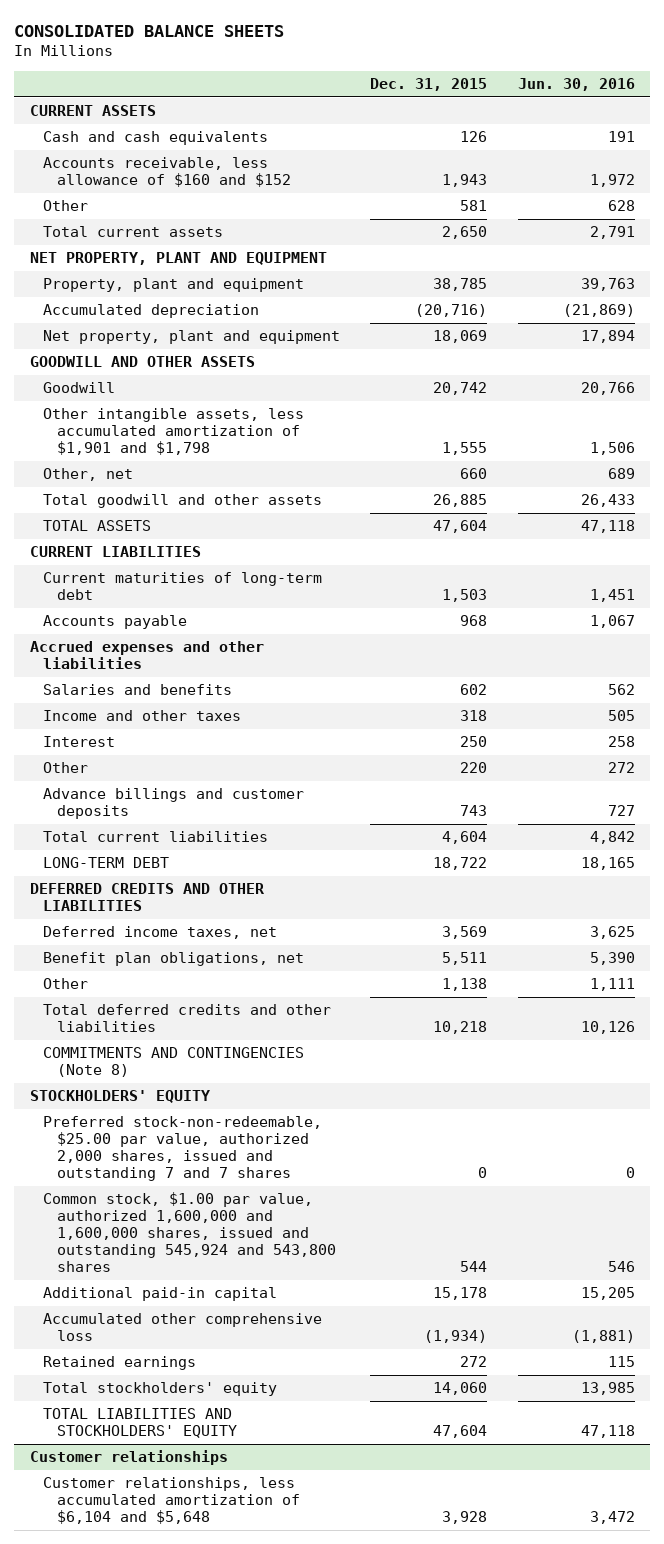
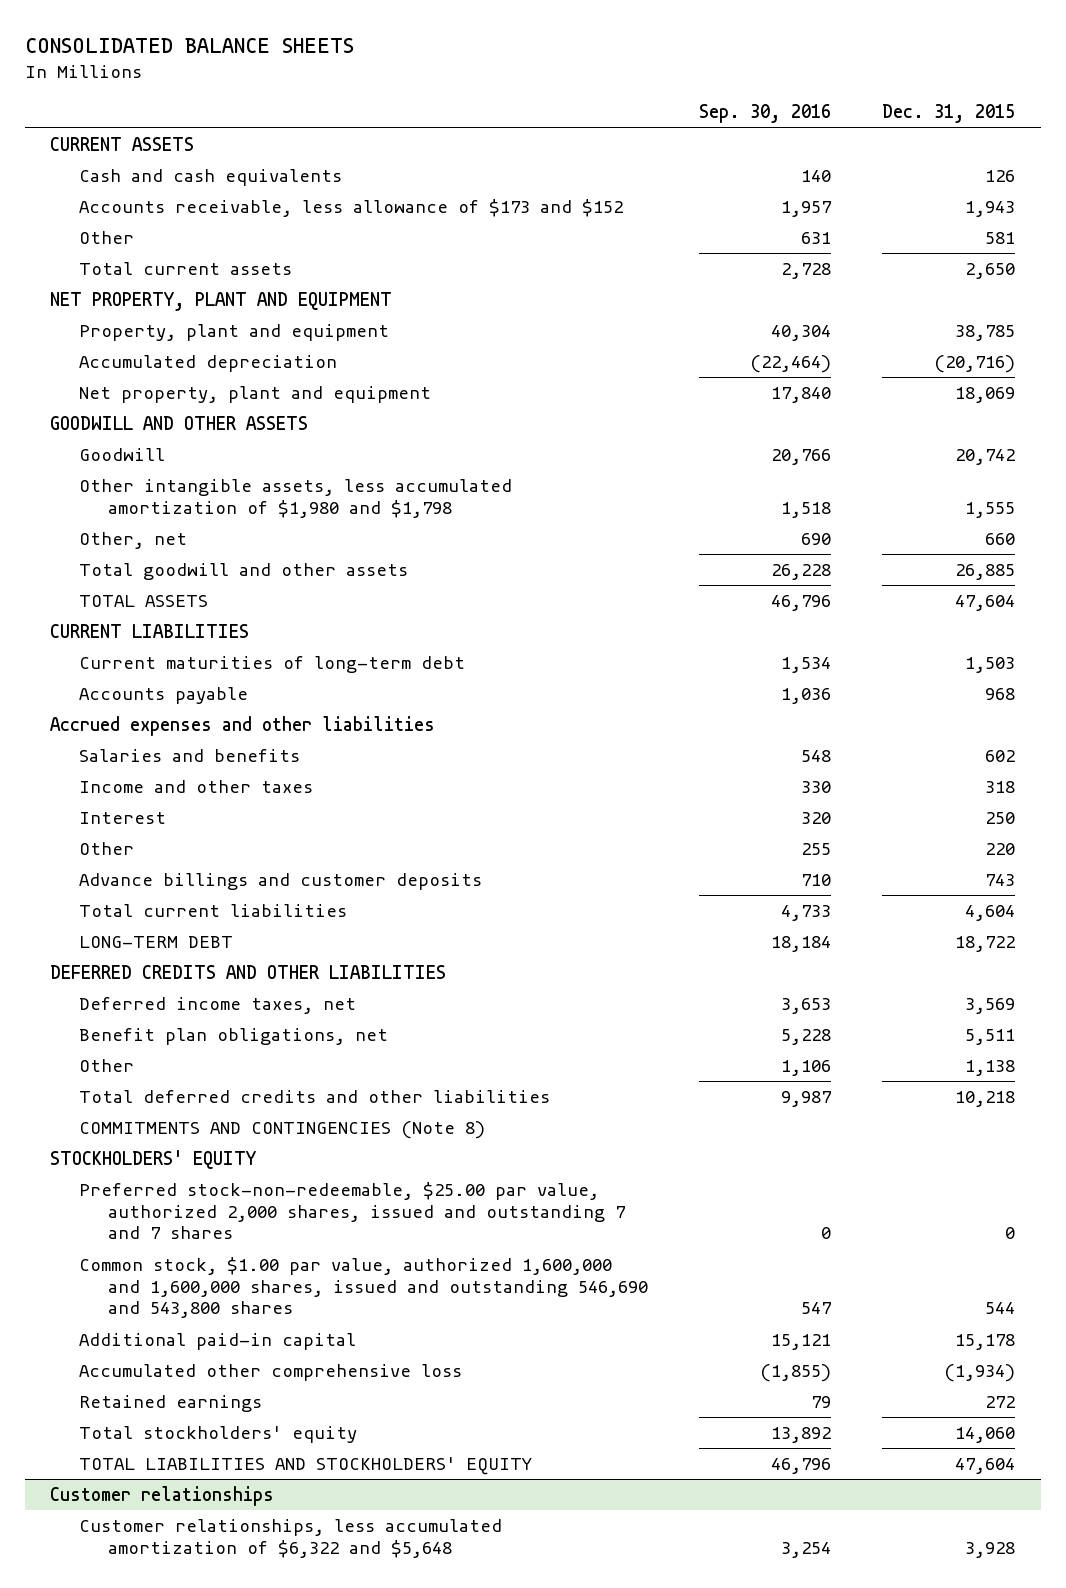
[517,78,635,92] Jun. 30, 2016 -> none
none -> [699,104,832,124] Sep. 30, 2016
[43,157,291,188] Accounts receivable, less allowance of $160 and $152 -> [79,198,624,217] Accounts receivable, less allowance of $173 and $152
[43,408,305,456] Other intangible assets, less accumulated amortization of $1,901 and $1,798 -> [79,478,513,518] Other intangible assets, less accumulated amortization of $1,980 and $1,798
[43,1192,336,1273] Common stock, $1.00 par value, authorized 1,600,000 and 1,600,000 shares, issued and outstanding 545,924 and 543,800 shares -> [79,1256,649,1319] Common stock, $1.00 par value, authorized 1,600,000 and 1,600,000 shares, issued and outstanding 546,690 and 543,800 shares
[43,1477,300,1525] Customer relationships, less accumulated amortization of $6,104 and $5,648 -> [79,1518,503,1558] Customer relationships, less accumulated amortization of $6,322 and $5,648

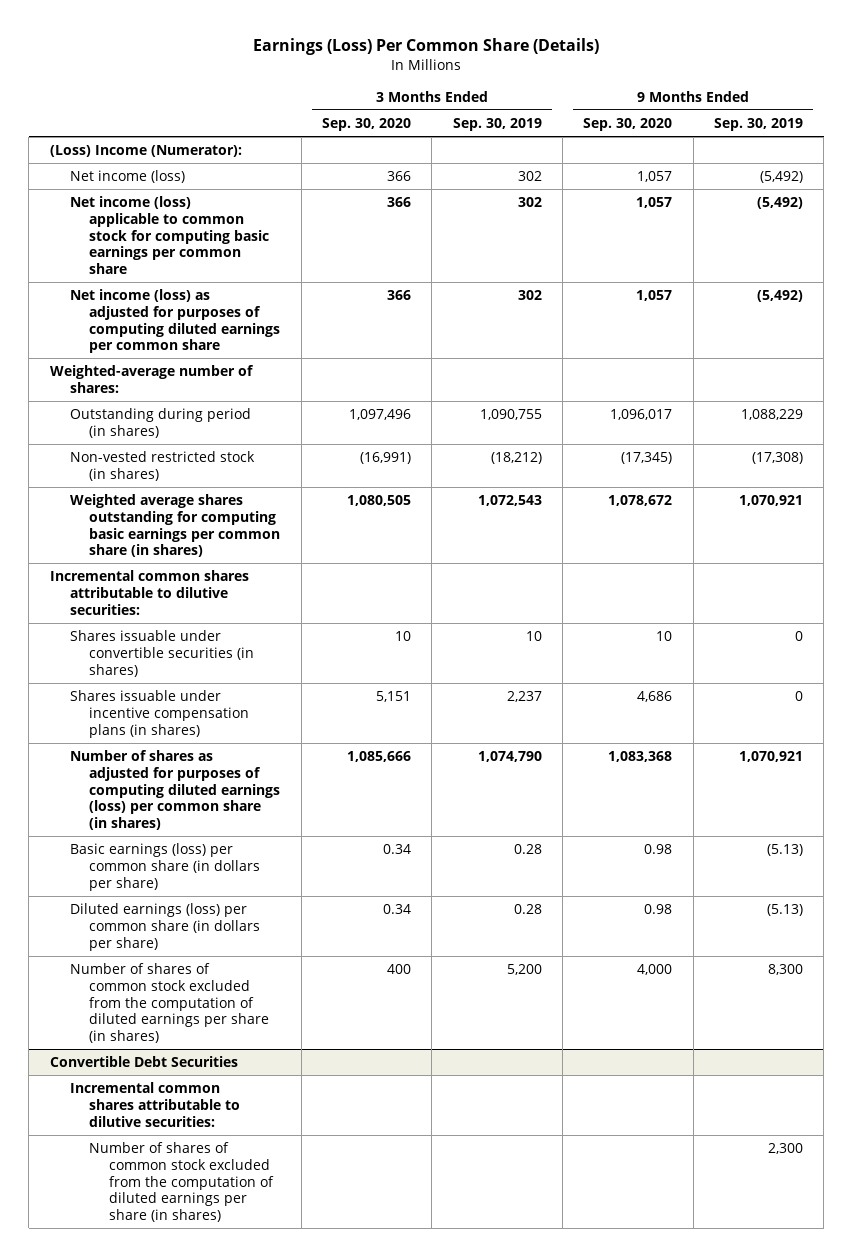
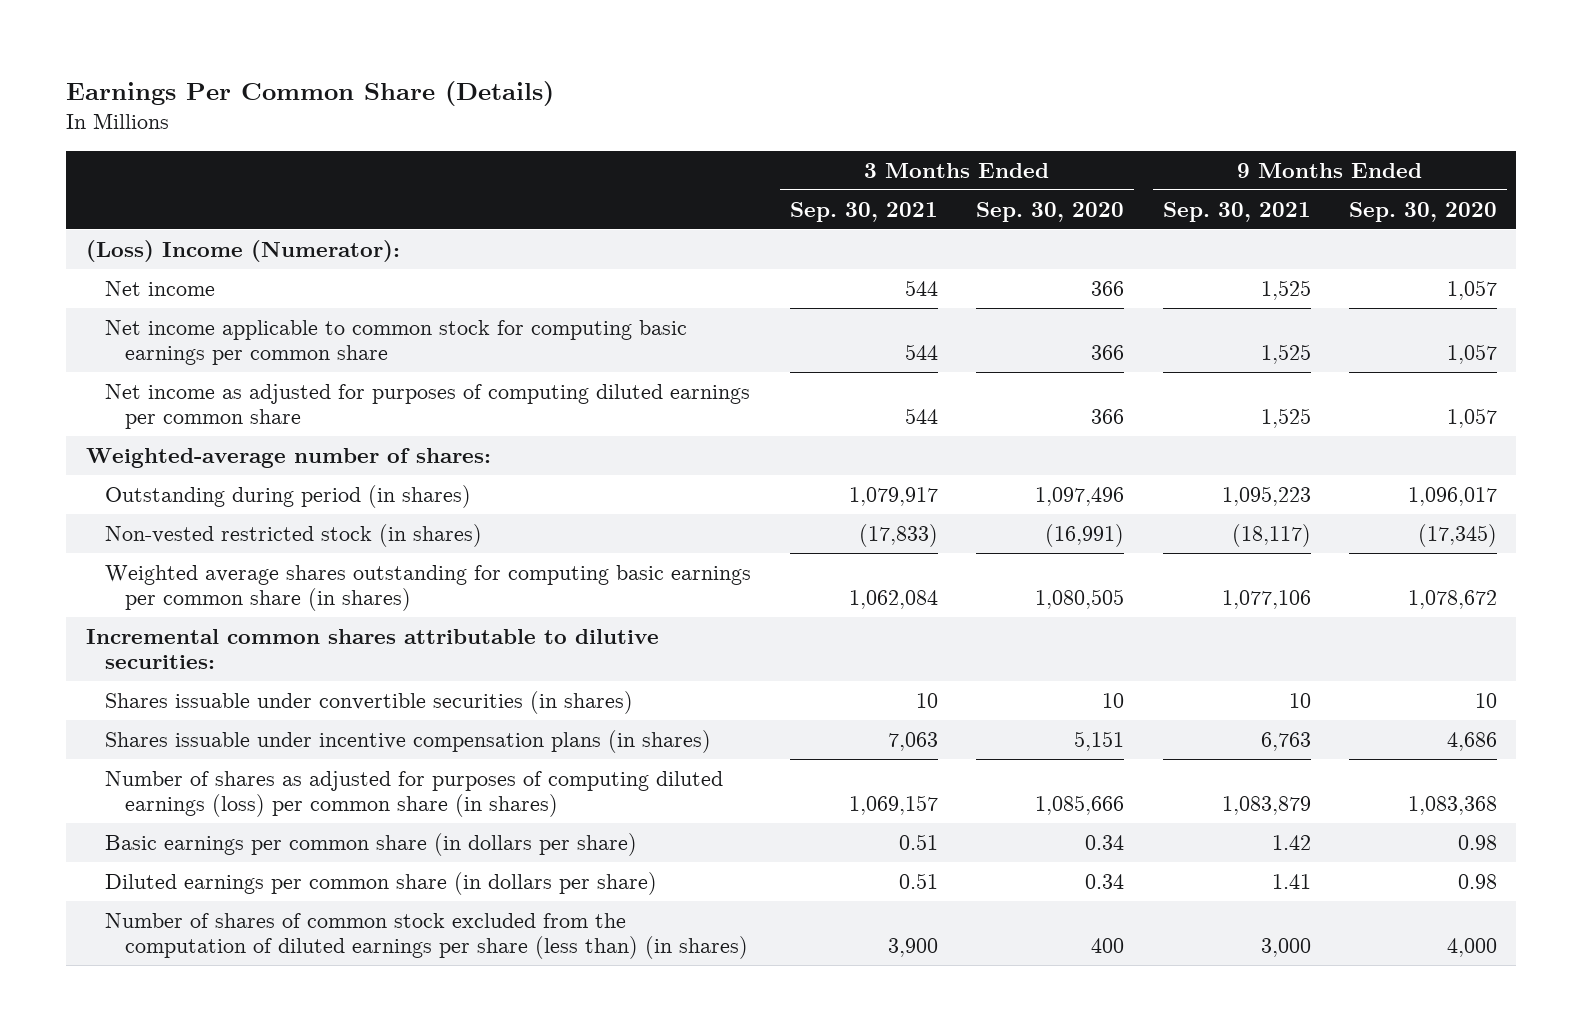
[253,37,600,55] Earnings (Loss) Per Common Share (Details) -> [66,81,555,107] Earnings Per Common Share (Details)
[452,117,542,131] Sep. 30, 2019 -> none
[714,117,804,131] Sep. 30, 2019 -> none
none -> [789,201,938,222] Sep. 30, 2021
none -> [1162,201,1311,222] Sep. 30, 2021
[69,170,185,184] Net income (loss) -> [105,280,216,296] Net income
[69,196,270,275] Net income (loss) applicable to common stock for computing basic earnings per common share -> [105,319,688,366] Net income applicable to common stock for computing basic earnings per common share
[69,289,281,354] Net income (loss) as adjusted for purposes of computing diluted earnings per common share -> [105,383,751,430] Net income as adjusted for purposes of computing diluted earnings per common share
[49,1056,238,1068] Convertible Debt Securities -> none
[69,1082,241,1127] Incremental common shares attributable to dilutive securities: -> none
[89,1142,275,1223] Number of shares of common stock excluded from the computation of diluted earnings per share (in shares) -> none
[69,843,261,891] Basic earnings (loss) per common share (in dollars per share) -> [105,832,638,856] Basic earnings per common share (in dollars per share)
[69,903,261,951] Diluted earnings (loss) per common share (in dollars per share) -> [105,871,658,895] Diluted earnings per common share (in dollars per share)
[69,963,270,1044] Number of shares of common stock excluded from the computation of diluted earnings per share (in shares) -> [105,912,748,960] Number of shares of common stock excluded from the computation of diluted earnings per share (less than) (in shares)

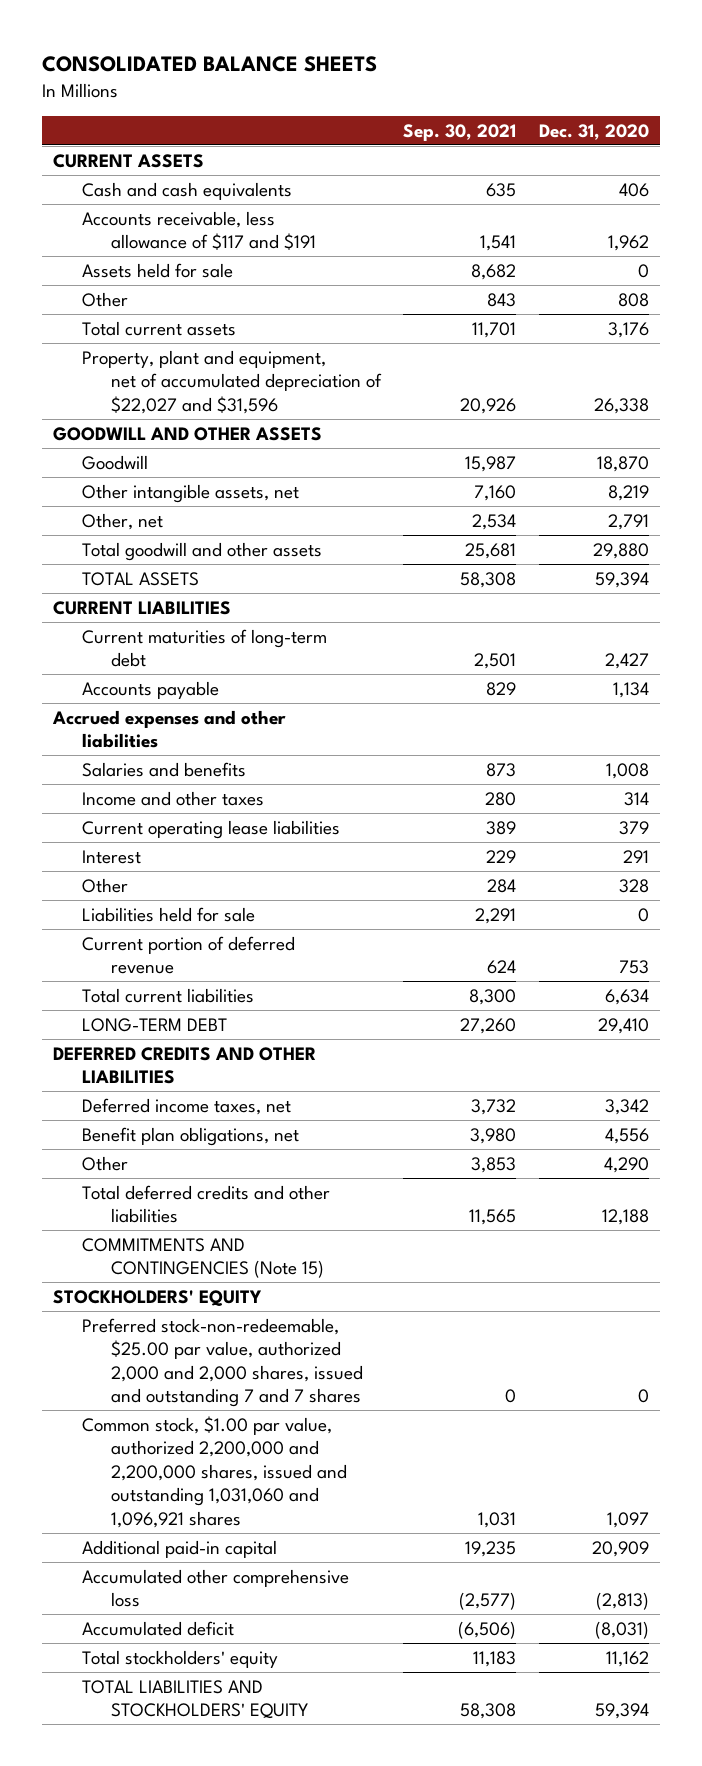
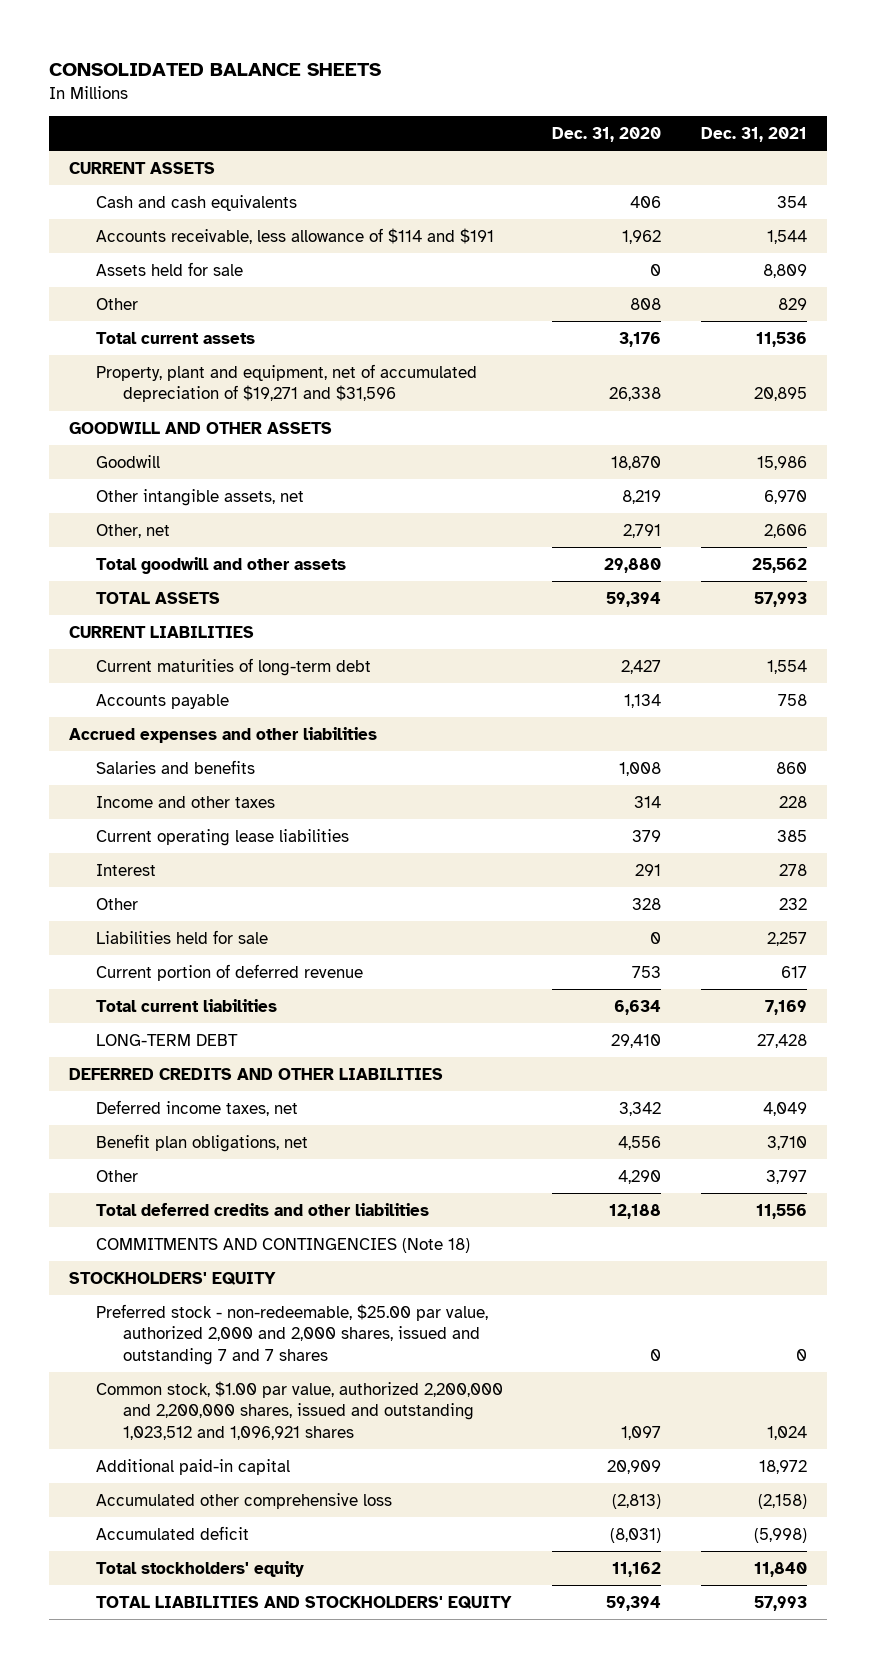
[403,123,517,141] Sep. 30, 2021 -> none
none -> [700,126,807,142] Dec. 31, 2021
[82,210,317,251] Accounts receivable, less allowance of $117 and $191 -> [96,227,495,244] Accounts receivable, less allowance of $114 and $191
[82,349,383,414] Property, plant and equipment, net of accumulated depreciation of $22,027 and $31,596 -> [96,363,478,403] Property, plant and equipment, net of accumulated depreciation of $19,271 and $31,596
[82,1237,325,1279] COMMITMENTS AND CONTINGENCIES (Note 15) -> [96,1237,471,1253] COMMITMENTS AND CONTINGENCIES (Note 18)
[82,1317,364,1408] Preferred stock-non-redeemable, $25.00 par value, authorized 2,000 and 2,000 shares, issued and outstanding 7 and 7 shares -> [96,1303,489,1366] Preferred stock - non-redeemable, $25.00 par value, authorized 2,000 and 2,000 shares, issued and outstanding 7 and 7 shares
[82,1415,348,1528] Common stock, $1.00 par value, authorized 2,200,000 and 2,200,000 shares, issued and outstanding 1,031,060 and 1,096,921 shares -> [96,1380,504,1441] Common stock, $1.00 par value, authorized 2,200,000 and 2,200,000 shares, issued and outstanding 1,023,512 and 1,096,921 shares

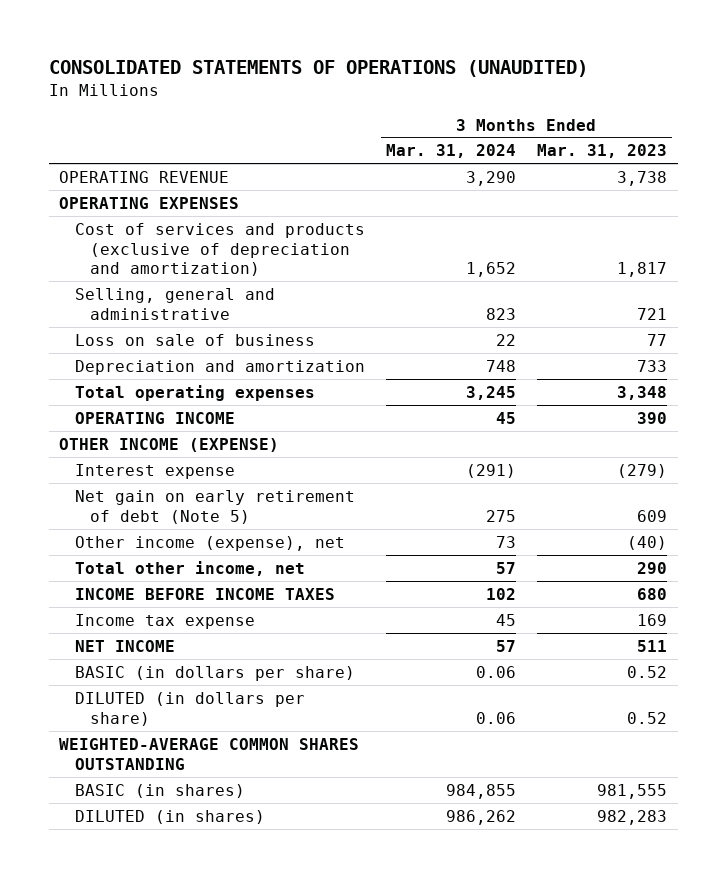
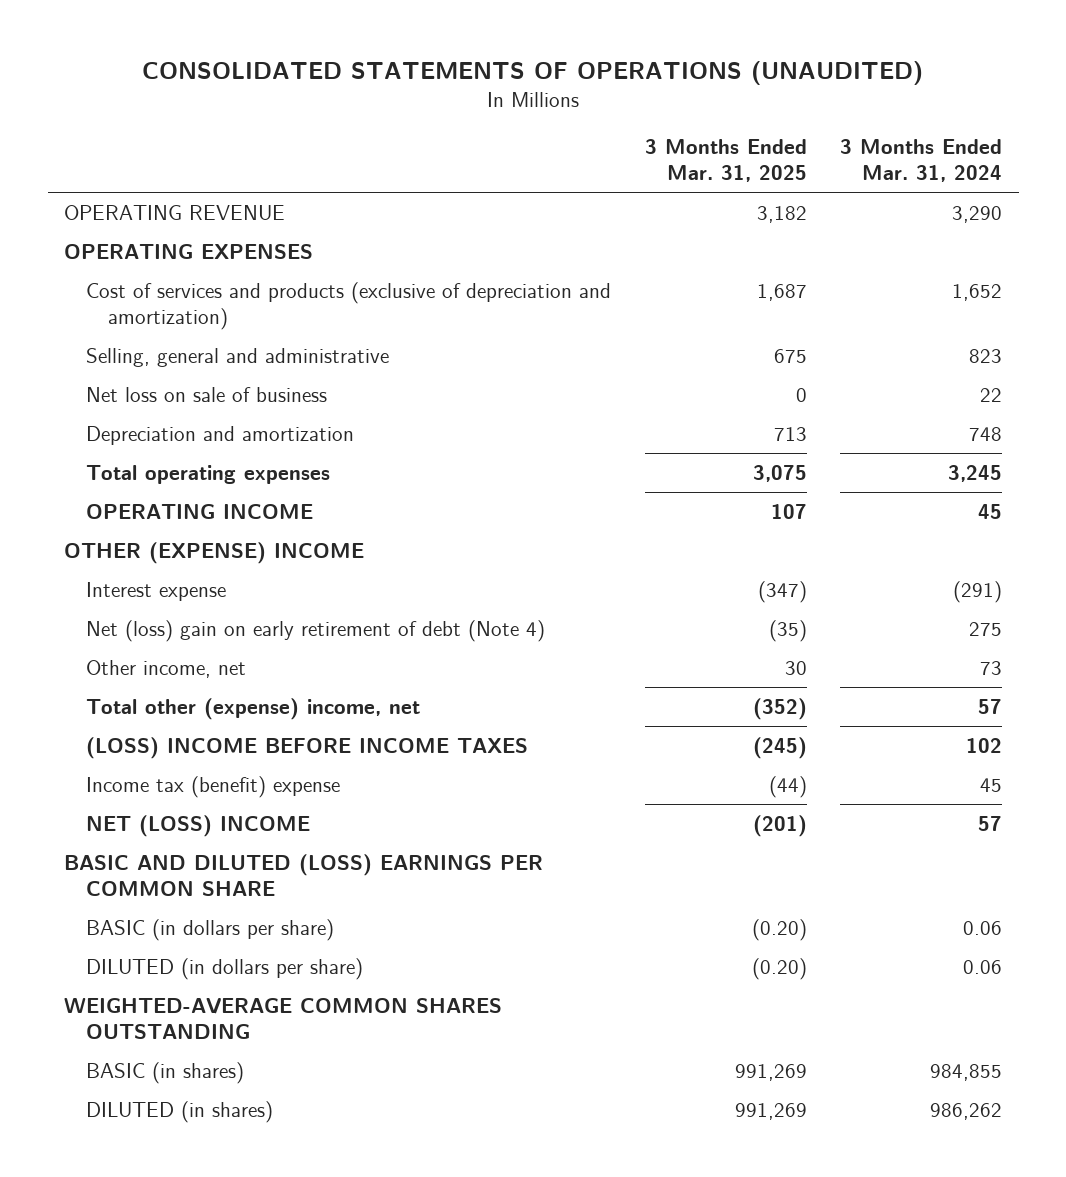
[537,144,668,159] Mar. 31, 2023 -> none
none -> [644,138,807,183] 3 Months Ended Mar. 31, 2025
[74,333,315,346] Loss on sale of business -> [86,386,328,402] Net loss on sale of business
[59,437,280,452] OTHER INCOME (EXPENSE) -> [64,541,365,564] OTHER (EXPENSE) INCOME
[74,489,355,524] Net gain on early retirement of debt (Note 5) -> [86,619,546,642] Net (loss) gain on early retirement of debt (Note 4)
[74,535,345,551] Other income (expense), net -> [86,659,247,678] Other income, net
[74,560,305,576] Total other income, net -> [86,697,421,720] Total other (expense) income, net
[74,587,335,600] INCOME BEFORE INCOME TAXES -> [86,736,529,759] (LOSS) INCOME BEFORE INCOME TAXES
[74,613,255,629] Income tax expense -> [86,775,341,798] Income tax (benefit) expense
[74,639,175,652] NET INCOME -> [86,814,311,837] NET (LOSS) INCOME
none -> [64,853,544,896] BASIC AND DILUTED (LOSS) EARNINGS PER COMMON SHARE

